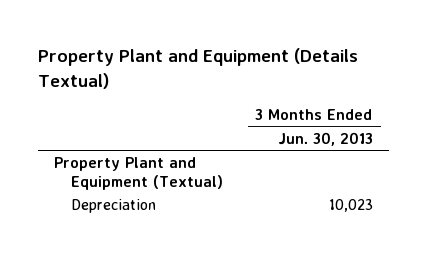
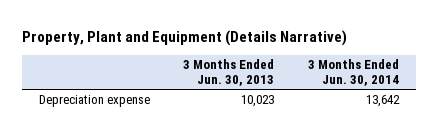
[37,48,358,90] Property Plant and Equipment (Details Textual) -> [21,30,347,47] Property, Plant and Equipment (Details Narrative)
none -> [308,59,400,87] 3 Months Ended Jun. 30, 2014
[53,157,224,191] Property Plant and Equipment (Textual) -> none
[71,199,157,214] Depreciation -> [38,95,150,108] Depreciation expense

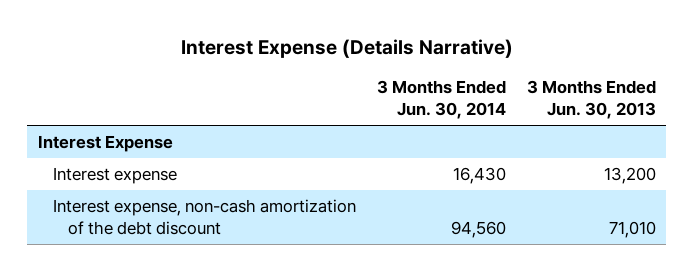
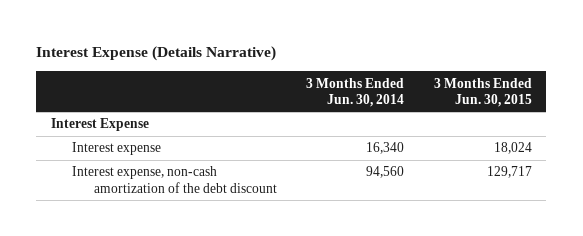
[526,80,656,120] 3 Months Ended Jun. 30, 2013 -> none
none -> [433,77,532,107] 3 Months Ended Jun. 30, 2015
[452,167,506,185] 16,430 -> [366,142,405,155] 16,340

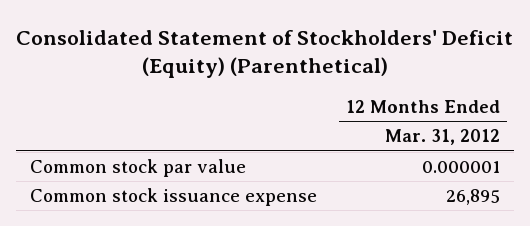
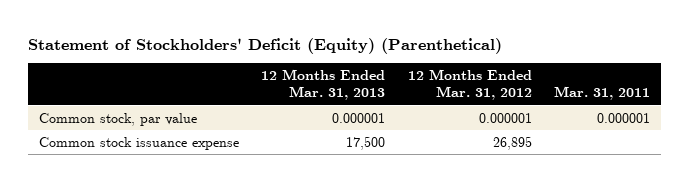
[16,29,514,79] Consolidated Statement of Stockholders' Deficit (Equity) (Parenthetical) -> [28,37,503,54] Statement of Stockholders' Deficit (Equity) (Parenthetical)
none -> [261,69,386,101] 12 Months Ended Mar. 31, 2013
none -> [553,86,650,101] Mar. 31, 2011
[30,159,247,178] Common stock par value -> [39,112,198,126] Common stock, par value

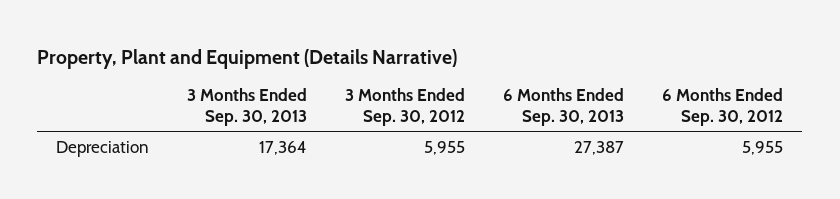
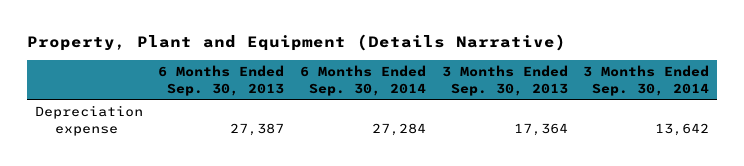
[345,88,466,126] 3 Months Ended Sep. 30, 2012 -> none
[662,88,784,126] 6 Months Ended Sep. 30, 2012 -> none
none -> [300,65,427,96] 6 Months Ended Sep. 30, 2014
none -> [583,65,710,96] 3 Months Ended Sep. 30, 2014
[56,141,150,158] Depreciation -> [34,104,143,136] Depreciation expense

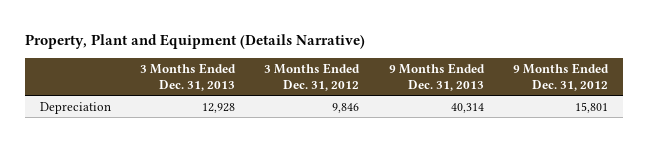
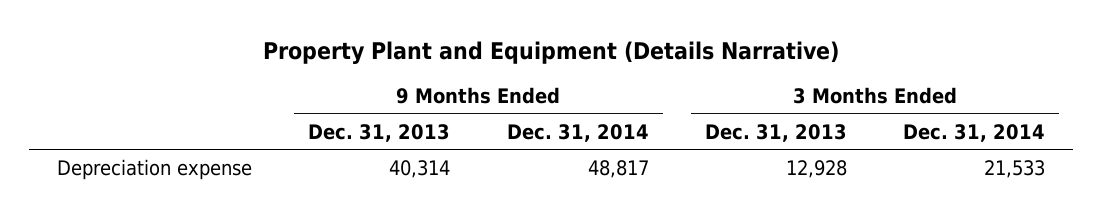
[24,33,365,49] Property, Plant and Equipment (Details Narrative) -> [263,41,840,65] Property Plant and Equipment (Details Narrative)
[264,62,361,91] 3 Months Ended Dec. 31, 2012 -> none
[513,62,610,91] 9 Months Ended Dec. 31, 2012 -> none
none -> [506,123,649,142] Dec. 31, 2014
none -> [903,123,1046,142] Dec. 31, 2014
[39,101,111,114] Depreciation -> [57,158,253,180] Depreciation expense

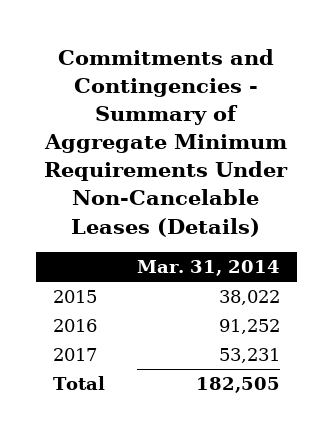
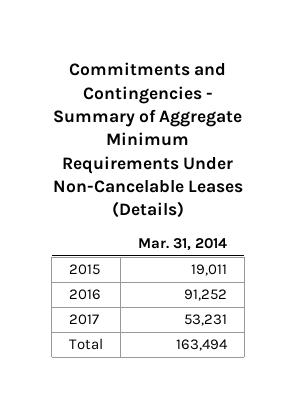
[219,290,281,306] 38,022 -> [190,264,227,277] 19,011
[196,377,281,394] 182,505 -> [175,339,228,352] 163,494

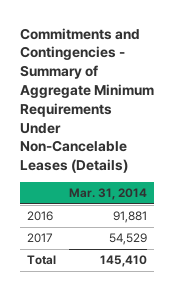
[69,264,101,276] 2015 -> none
[183,289,227,302] 91,252 -> [113,211,148,224] 91,881
[183,314,227,327] 53,231 -> [109,233,148,246] 54,529
[175,339,228,352] 163,494 -> [100,255,148,268] 145,410

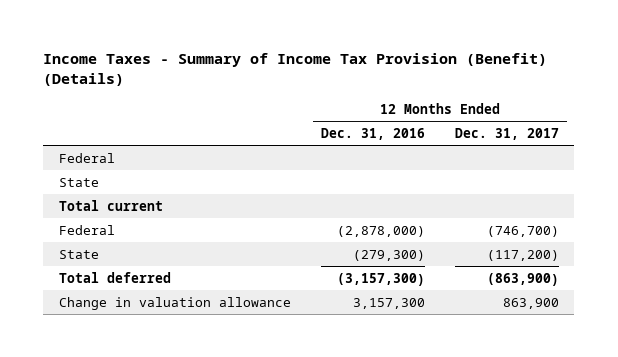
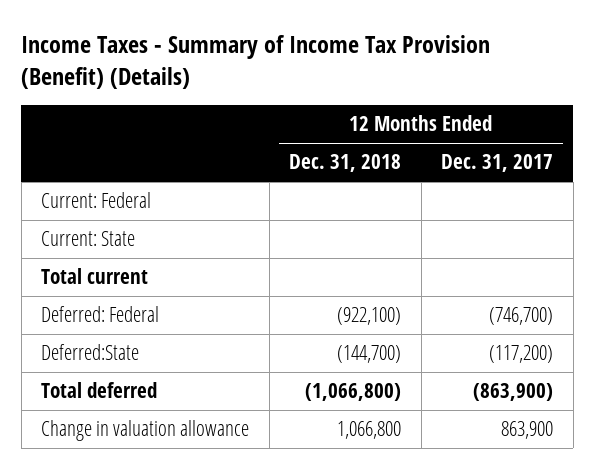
[320,128,425,141] Dec. 31, 2016 -> none
none -> [289,154,402,173] Dec. 31, 2018
[58,152,115,163] Federal -> [41,192,152,209] Current: Federal
[58,177,99,187] State -> [41,231,136,247] Current: State
[58,224,115,235] Federal -> [41,306,160,323] Deferred: Federal
[58,249,99,259] State -> [41,344,140,361] Deferred:State

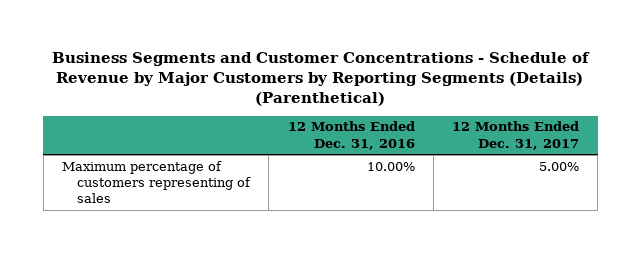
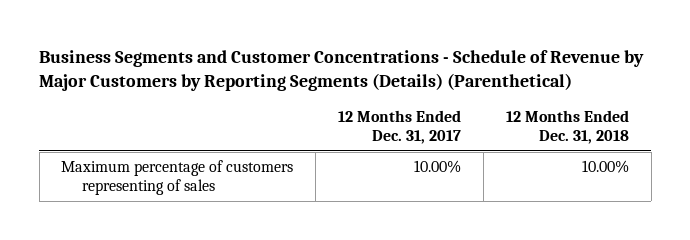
[287,121,415,150] 12 Months Ended Dec. 31, 2016 -> none
none -> [505,110,629,145] 12 Months Ended Dec. 31, 2018
[538,161,579,171] 5.00% -> [414,160,462,174] 10.00%

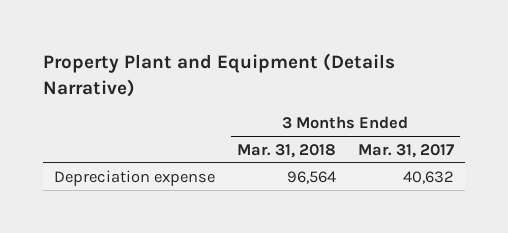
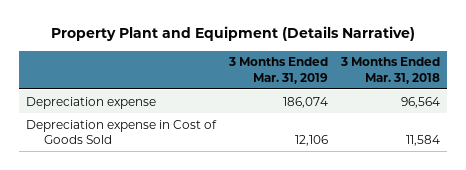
[358,143,455,158] Mar. 31, 2017 -> none
none -> [228,57,329,84] 3 Months Ended Mar. 31, 2019
none -> [26,119,218,145] Depreciation expense in Cost of Goods Sold

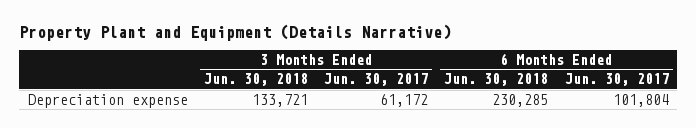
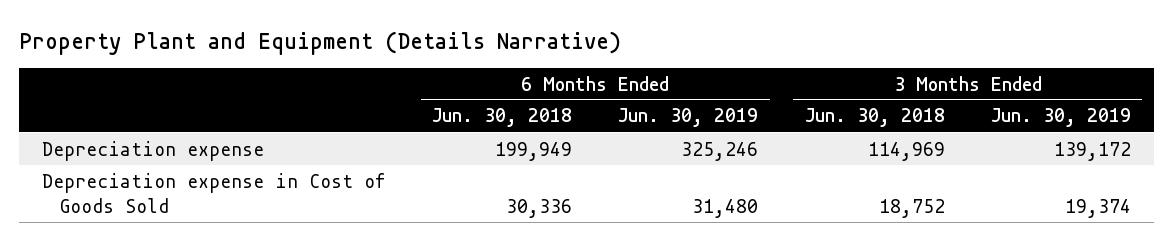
[324,73,429,87] Jun. 30, 2017 -> none
[564,73,669,87] Jun. 30, 2017 -> none
none -> [618,108,759,128] Jun. 30, 2019
none -> [990,108,1131,128] Jun. 30, 2019
[251,94,308,108] 133,721 -> [867,141,945,161] 114,969
[492,94,549,108] 230,285 -> [495,141,573,161] 199,949
none -> [41,172,386,213] Depreciation expense in Cost of Goods Sold

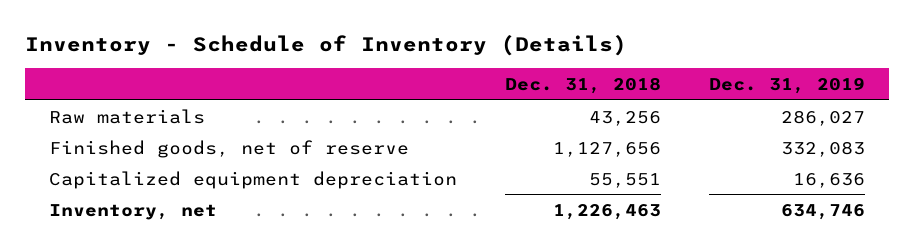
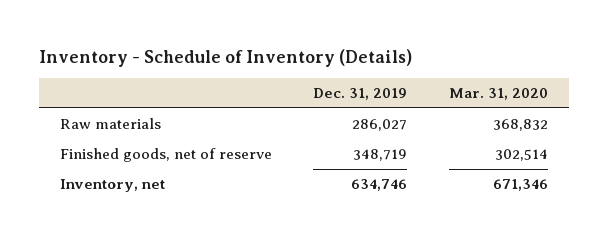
[505,76,662,94] Dec. 31, 2018 -> none
none -> [448,88,548,101] Mar. 31, 2020
[49,170,458,189] Capitalized equipment depreciation -> none
[781,140,866,157] 332,083 -> [353,149,408,162] 348,719

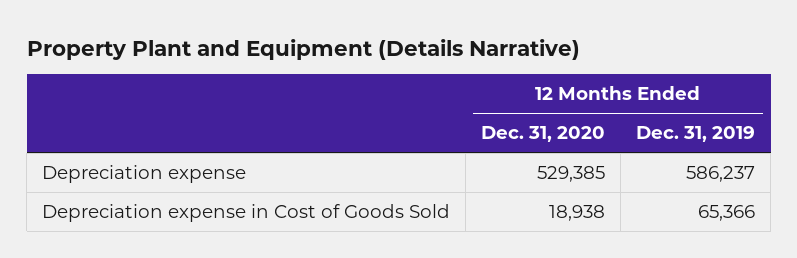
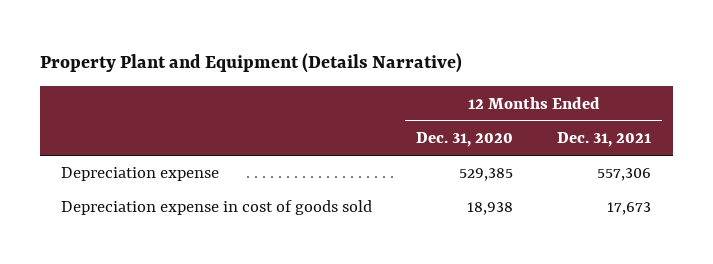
[636,126,756,143] Dec. 31, 2019 -> none
none -> [557,132,652,148] Dec. 31, 2021
[42,204,451,223] Depreciation expense in Cost of Goods Sold -> [61,200,373,216] Depreciation expense in cost of goods sold

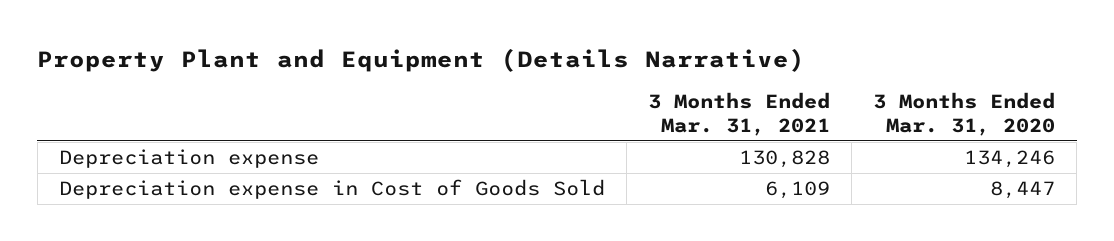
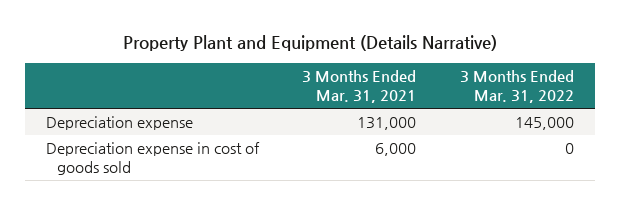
[873,92,1056,137] 3 Months Ended Mar. 31, 2020 -> none
none -> [459,70,574,104] 3 Months Ended Mar. 31, 2022
[739,150,831,169] 130,828 -> [357,117,417,131] 131,000
[58,179,605,200] Depreciation expense in Cost of Goods Sold -> [46,142,261,176] Depreciation expense in cost of goods sold
[765,181,831,200] 6,109 -> [375,143,417,157] 6,000

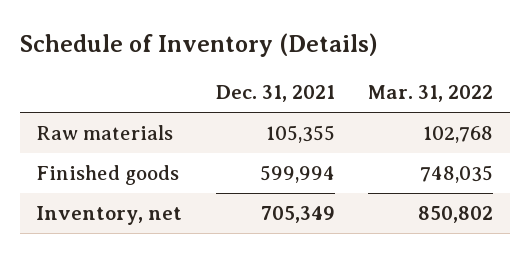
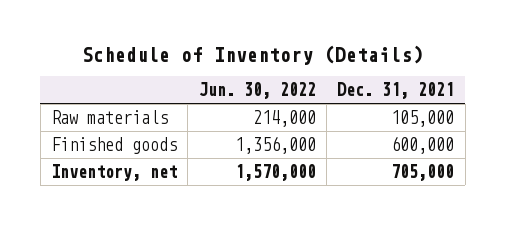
[367,85,493,103] Mar. 31, 2022 -> none
none -> [198,82,316,100] Jun. 30, 2022
[265,125,335,144] 105,355 -> [391,110,455,128] 105,000
[259,165,335,184] 599,994 -> [391,136,455,155] 600,000
[260,206,335,224] 705,349 -> [391,164,455,182] 705,000

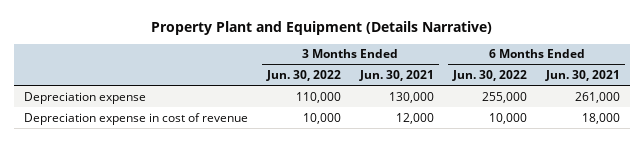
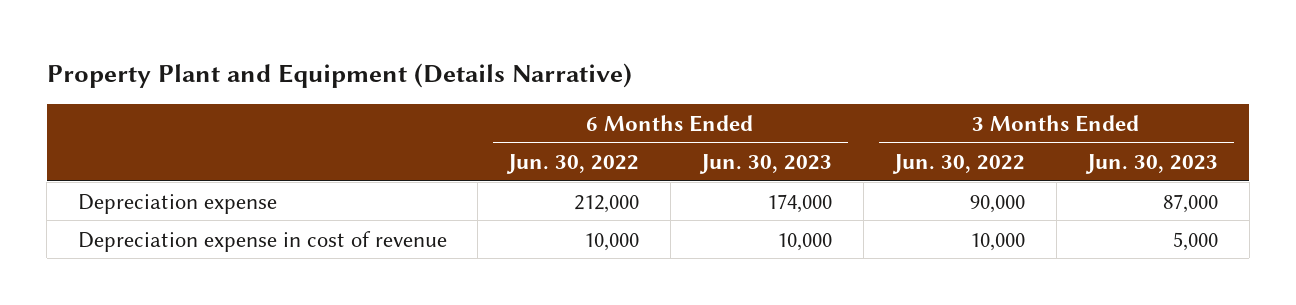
[359,70,435,82] Jun. 30, 2021 -> none
[545,70,621,82] Jun. 30, 2021 -> none
none -> [699,154,833,175] Jun. 30, 2023
none -> [1085,154,1219,175] Jun. 30, 2023
[295,91,341,103] 110,000 -> [970,194,1026,213] 90,000
[482,91,528,103] 255,000 -> [574,194,640,213] 212,000

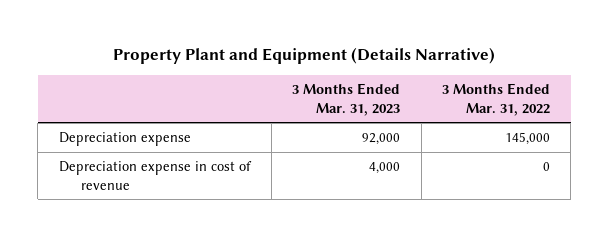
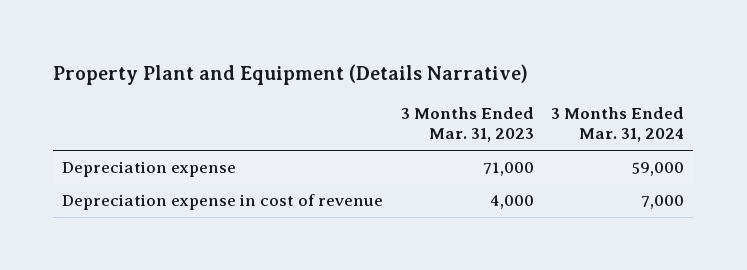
[441,83,550,116] 3 Months Ended Mar. 31, 2022 -> none
none -> [551,106,685,143] 3 Months Ended Mar. 31, 2024
[362,133,401,146] 92,000 -> [482,162,534,177] 71,000

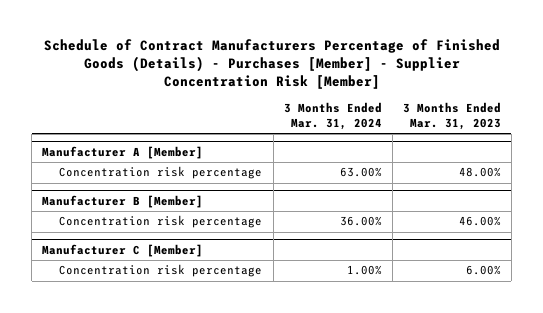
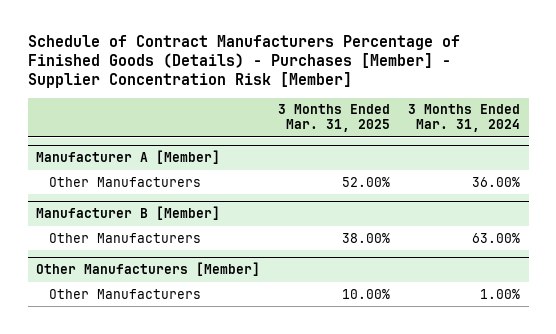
[402,102,501,130] 3 Months Ended Mar. 31, 2023 -> none
none -> [278,104,391,133] 3 Months Ended Mar. 31, 2025
[59,166,263,180] Concentration risk percentage -> none
none -> [49,176,202,187] Other Manufacturers
[59,215,263,229] Concentration risk percentage -> none
none -> [49,232,202,243] Other Manufacturers
[42,243,204,257] Manufacturer C [Member] -> [36,261,261,276] Other Manufacturers [Member]
[59,264,263,278] Concentration risk percentage -> [49,288,202,299] Other Manufacturers

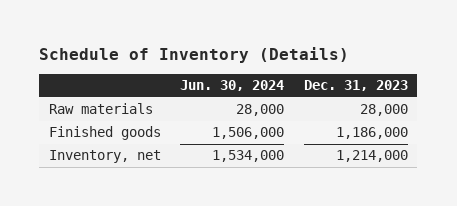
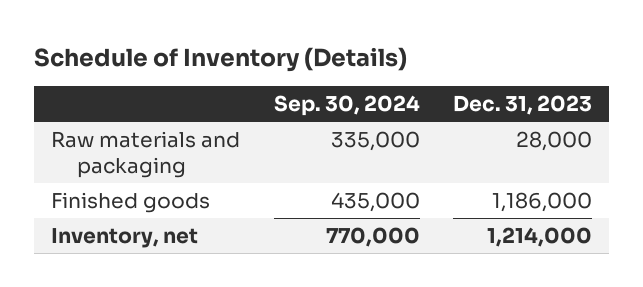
[180,80,285,92] Jun. 30, 2024 -> none
none -> [273,95,420,117] Sep. 30, 2024
[49,103,154,115] Raw materials -> [51,130,241,179] Raw materials and packaging

